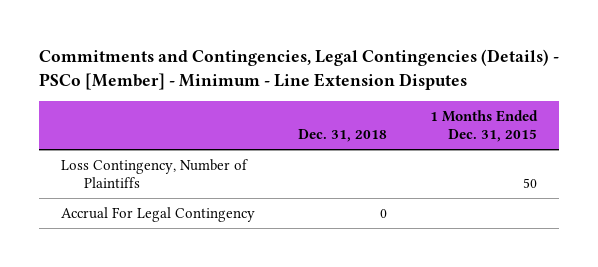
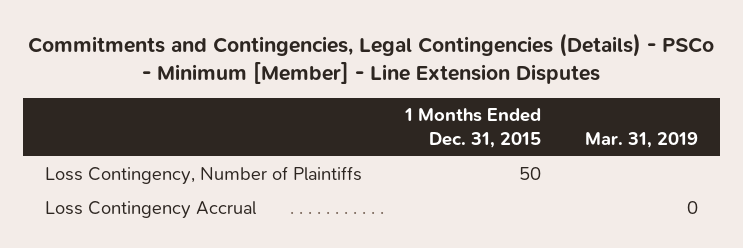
[38,49,559,90] Commitments and Contingencies, Legal Contingencies (Details) - PSCo [Member] - Minimum - Line Extension Disputes -> [28,32,715,84] Commitments and Contingencies, Legal Contingencies (Details) - PSCo - Minimum [Member] - Line Extension Disputes
[298,129,388,143] Dec. 31, 2018 -> none
none -> [584,132,698,149] Mar. 31, 2019
[60,207,255,223] Accrual For Legal Contingency -> [44,201,256,220] Loss Contingency Accrual

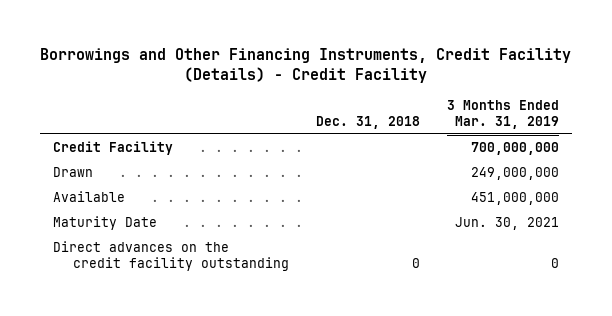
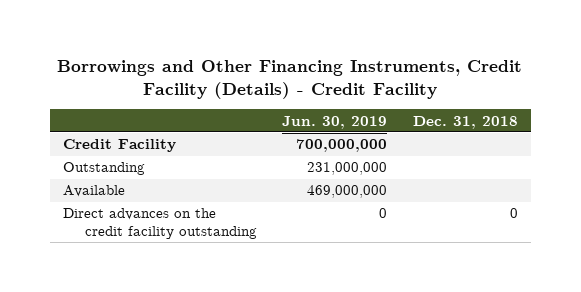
[446,99,559,129] 3 Months Ended Mar. 31, 2019 -> none
none -> [282,115,388,129] Jun. 30, 2019
[53,167,94,178] Drawn -> [62,162,145,176] Outstanding
[53,216,158,231] Maturity Date -> none

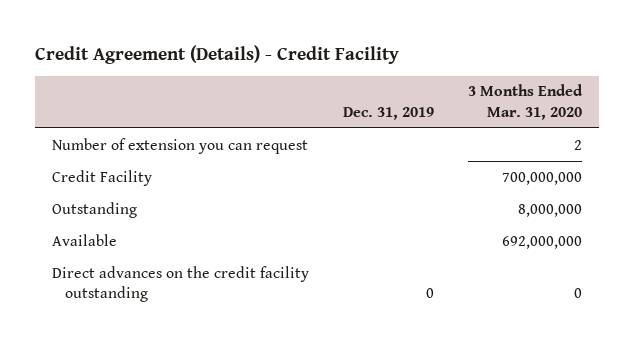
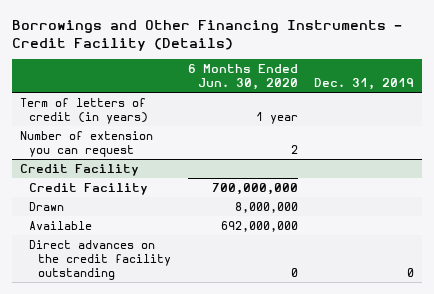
[34,44,399,64] Credit Agreement (Details) - Credit Facility -> [11,19,402,51] Borrowings and Other Financing Instruments - Credit Facility (Details)
[468,84,584,120] 3 Months Ended Mar. 31, 2020 -> none
none -> [187,64,298,91] 6 Months Ended Jun. 30, 2020
none -> [20,97,149,124] Term of letters of credit (in years)
[51,169,152,186] Credit Facility -> none
[51,201,137,218] Outstanding -> none
[51,233,117,246] Available -> none
[51,265,309,303] Direct advances on the credit facility outstanding -> none
none -> [20,163,140,176] Credit Facility
none -> [29,182,149,195] Credit Facility
none -> [29,201,65,211] Drawn
none -> [29,220,93,230] Available
none -> [29,239,172,280] Direct advances on the credit facility outstanding

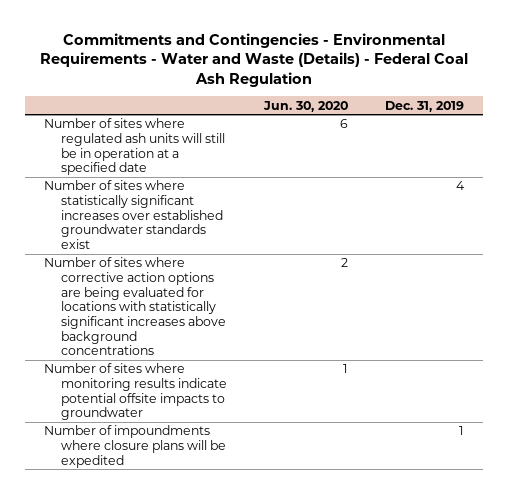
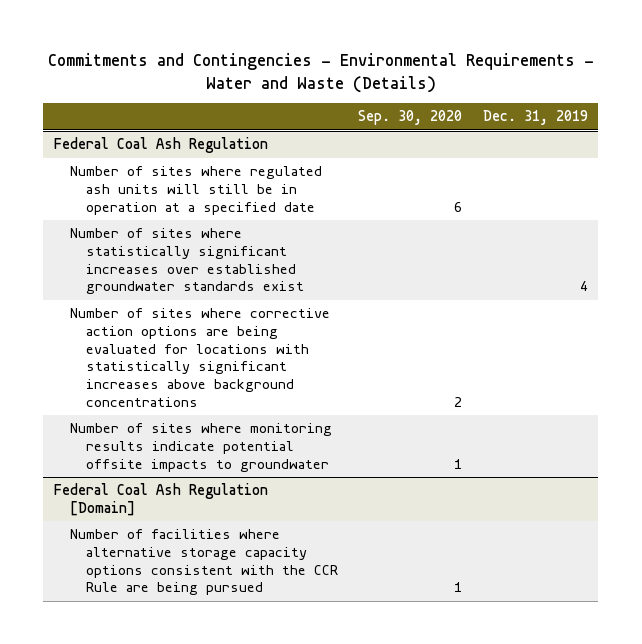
[39,32,468,87] Commitments and Contingencies - Environmental Requirements - Water and Waste (Details) - Federal Coal Ash Regulation -> [47,53,594,93] Commitments and Contingencies - Environmental Requirements - Water and Waste (Details)
[263,100,349,112] Jun. 30, 2020 -> none
none -> [358,110,463,126] Sep. 30, 2020
none -> [53,137,268,154] Federal Coal Ash Regulation
[43,425,227,468] Number of impoundments where closure plans will be expedited -> none
none -> [53,483,268,516] Federal Coal Ash Regulation [Domain]
none -> [69,529,338,596] Number of facilities where alternative storage capacity options consistent with the CCR Rule are being pursued

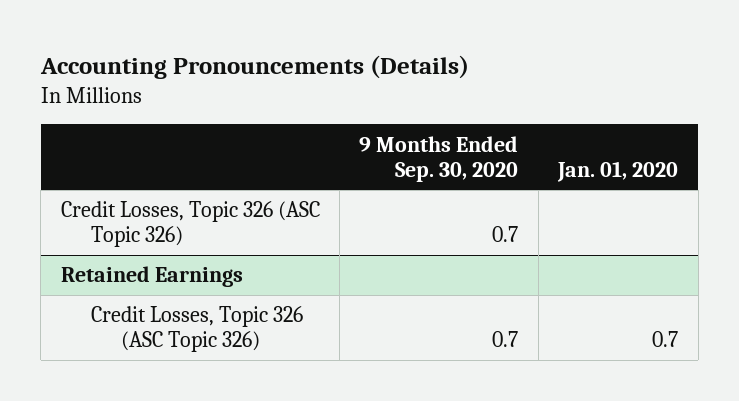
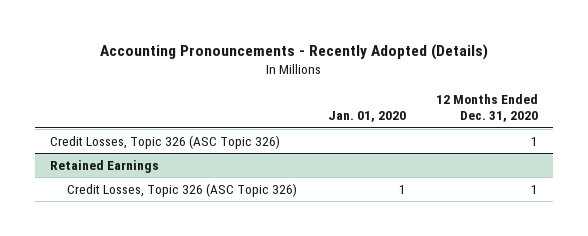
[39,54,469,79] Accounting Pronouncements (Details) -> [100,44,489,61] Accounting Pronouncements - Recently Adopted (Details)
[359,135,519,182] 9 Months Ended Sep. 30, 2020 -> none
none -> [435,94,538,123] 12 Months Ended Dec. 31, 2020
[652,331,679,348] 0.7 -> [398,184,406,194] 1

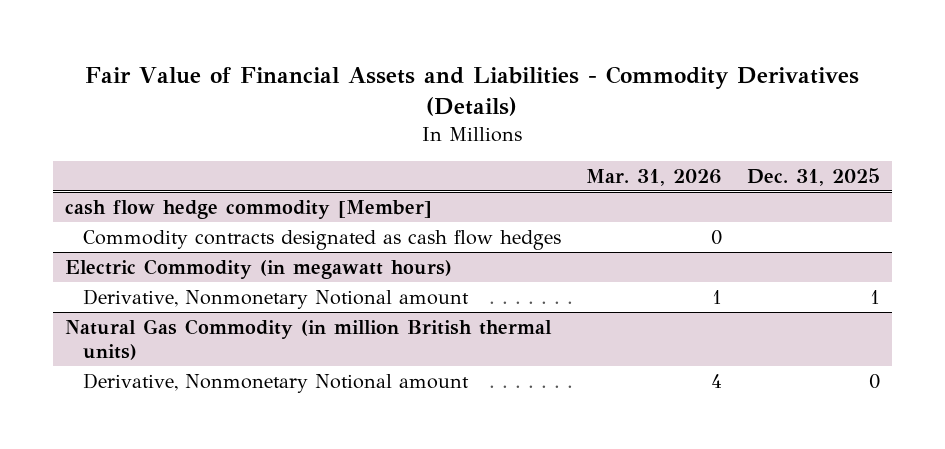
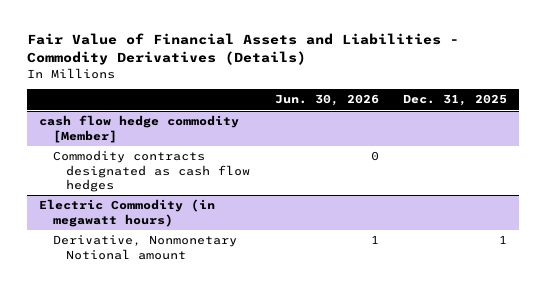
[585,168,722,186] Mar. 31, 2026 -> none
none -> [274,94,379,107] Jun. 30, 2026
[65,318,553,360] Natural Gas Commodity (in million British thermal units) -> none
[82,372,469,393] Derivative, Nonmonetary Notional amount -> none

